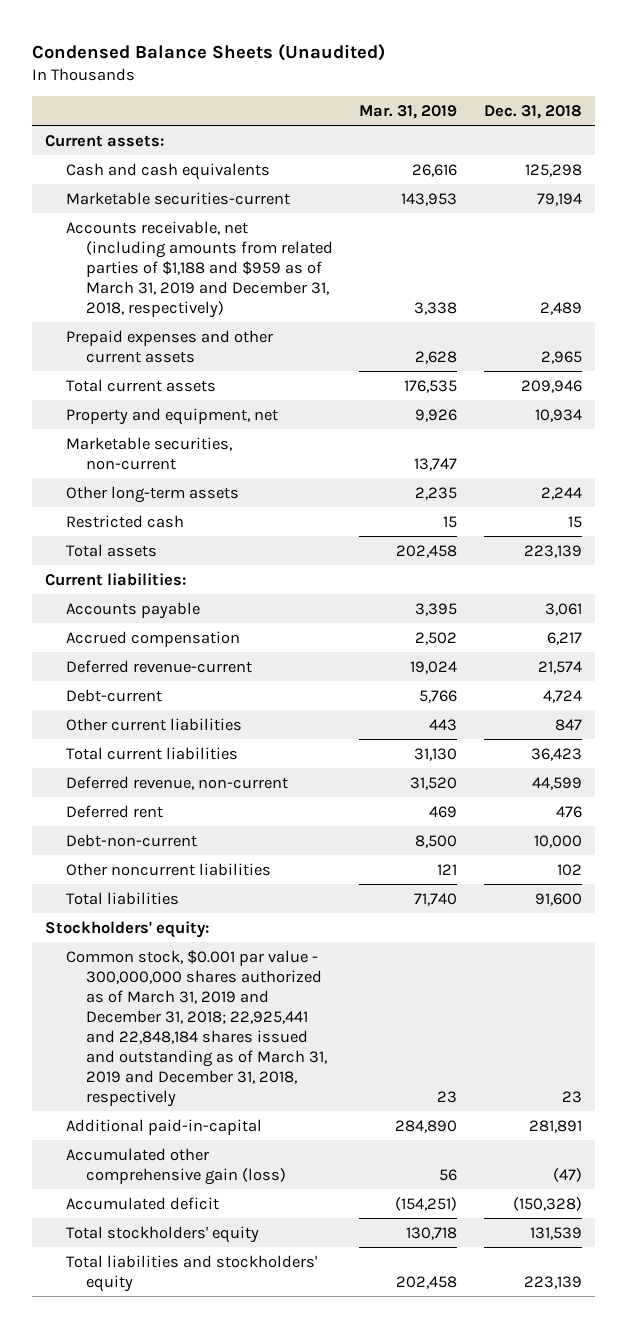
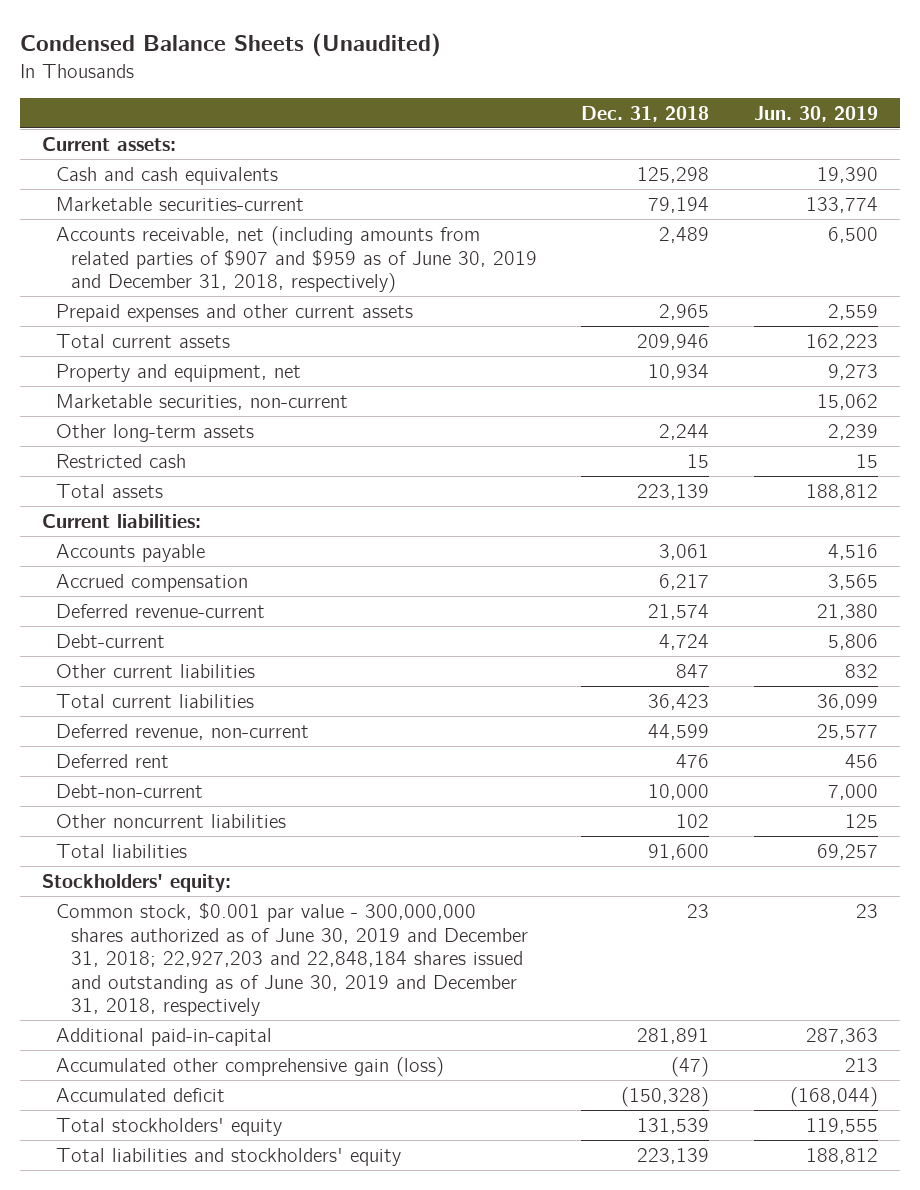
[359,104,458,119] Mar. 31, 2019 -> none
none -> [754,105,879,122] Jun. 30, 2019
[65,220,334,318] Accounts receivable, net (including amounts from related parties of $1,188 and $959 as of March 31, 2019 and December 31, 2018, respectively) -> [56,225,537,294] Accounts receivable, net (including amounts from related parties of $907 and $959 as of June 30, 2019 and December 31, 2018, respectively)
[65,949,328,1107] Common stock, $0.001 par value - 300,000,000 shares authorized as of March 31, 2019 and December 31, 2018; 22,925,441 and 22,848,184 shares issued and outstanding as of March 31, 2019 and December 31, 2018, respectively -> [56,902,528,1017] Common stock, $0.001 par value - 300,000,000 shares authorized as of June 30, 2019 and December 31, 2018; 22,927,203 and 22,848,184 shares issued and outstanding as of June 30, 2019 and December 31, 2018, respectively

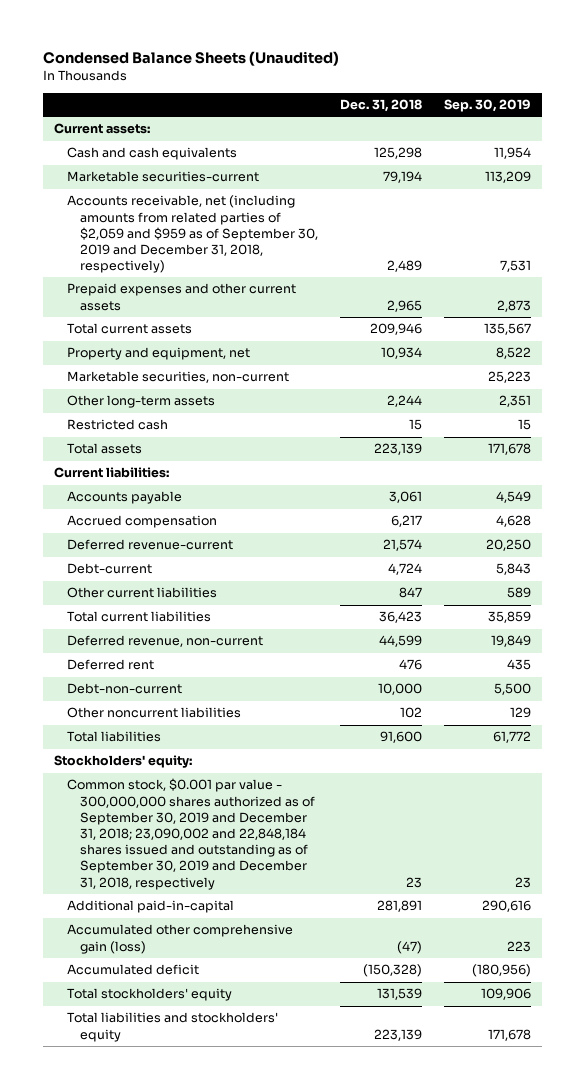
[754,105,879,122] Jun. 30, 2019 -> none
none -> [443,99,531,113] Sep. 30, 2019
[56,225,537,294] Accounts receivable, net (including amounts from related parties of $907 and $959 as of June 30, 2019 and December 31, 2018, respectively) -> [66,195,318,274] Accounts receivable, net (including amounts from related parties of $2,059 and $959 as of September 30, 2019 and December 31, 2018, respectively)
[56,902,528,1017] Common stock, $0.001 par value - 300,000,000 shares authorized as of June 30, 2019 and December 31, 2018; 22,927,203 and 22,848,184 shares issued and outstanding as of June 30, 2019 and December 31, 2018, respectively -> [66,778,315,890] Common stock, $0.001 par value - 300,000,000 shares authorized as of September 30, 2019 and December 31, 2018; 23,090,002 and 22,848,184 shares issued and outstanding as of September 30, 2019 and December 31, 2018, respectively

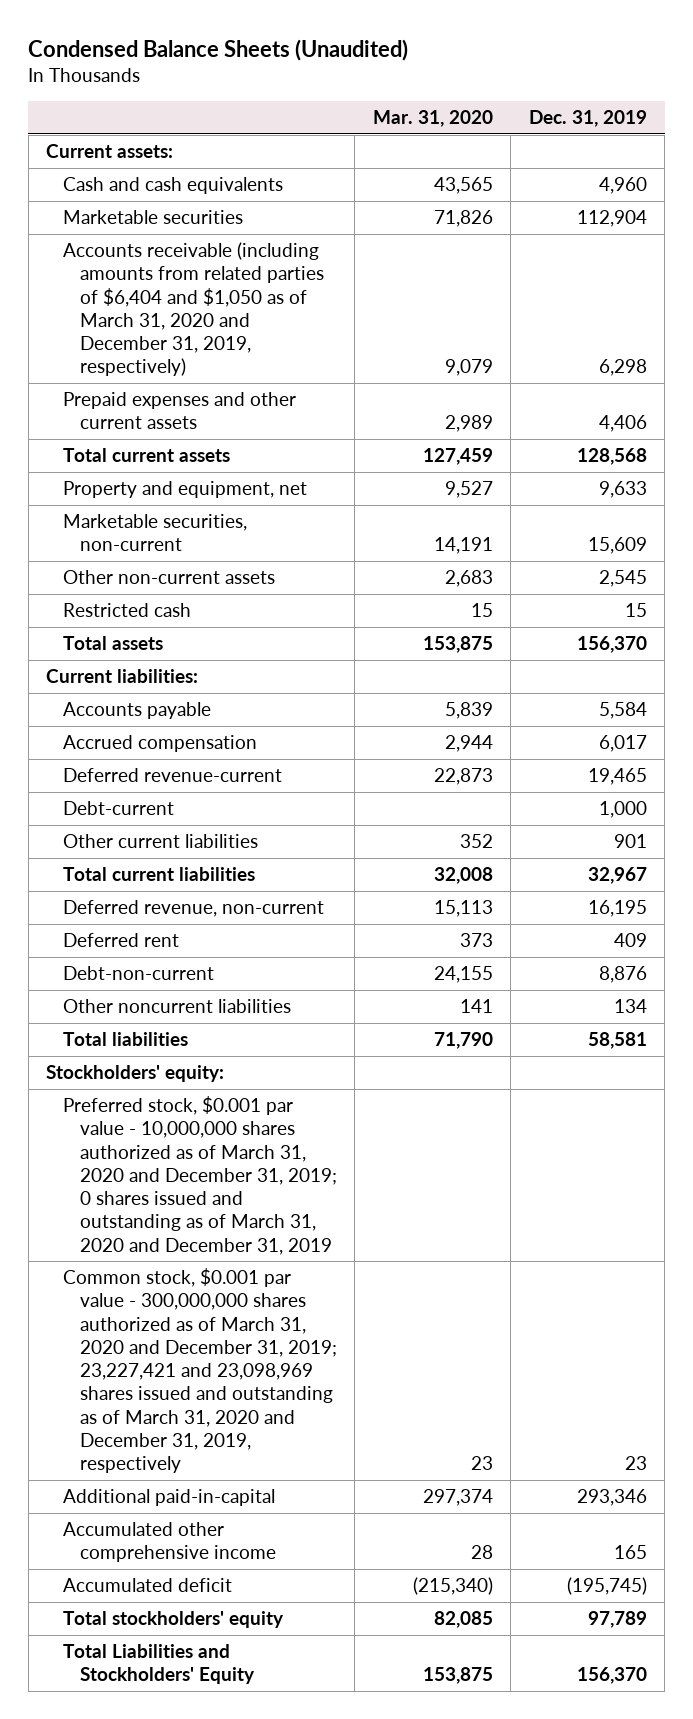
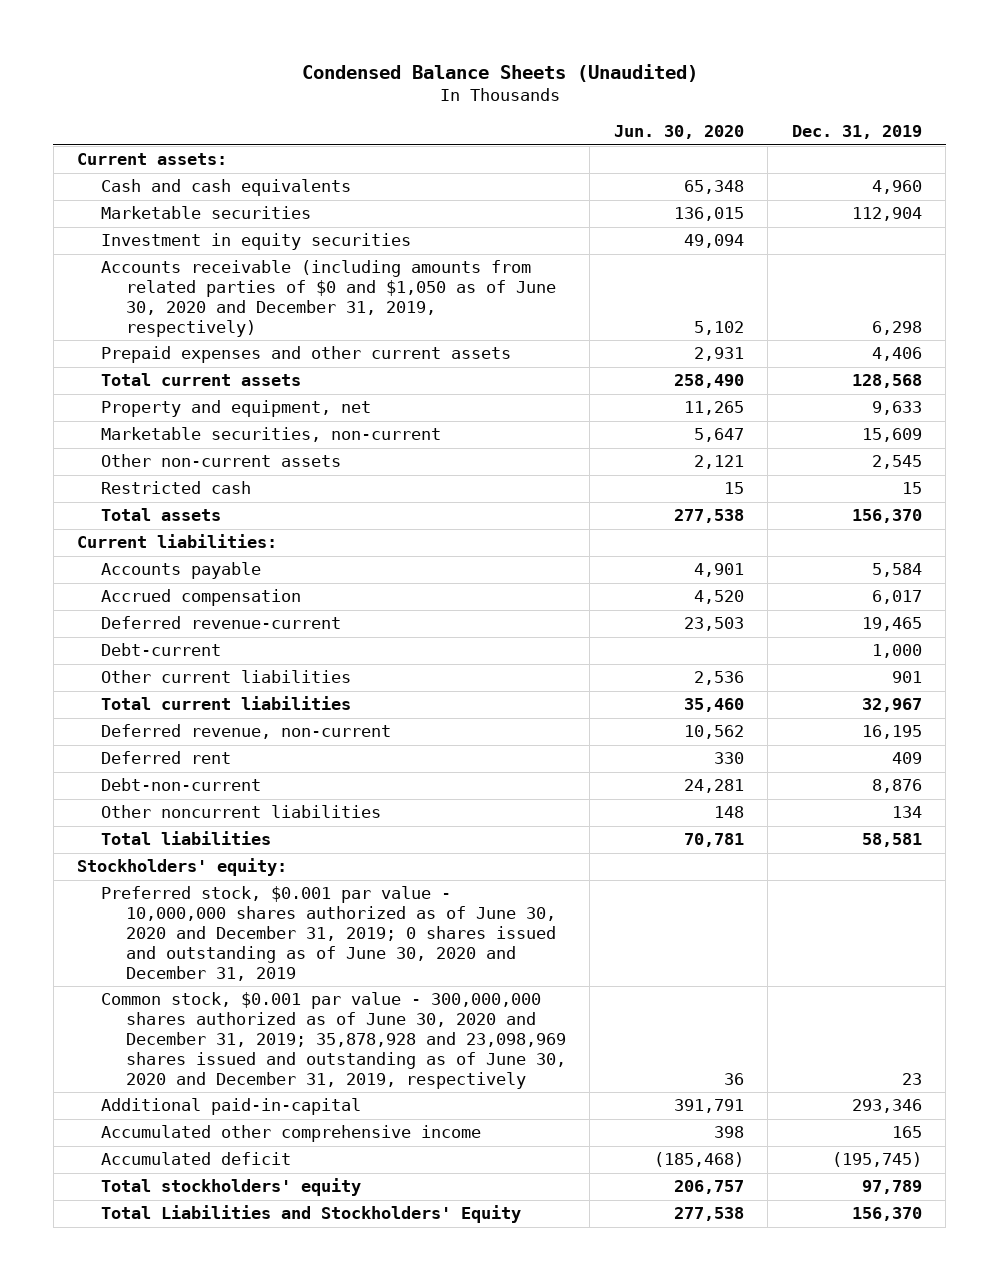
[372,110,493,128] Mar. 31, 2020 -> none
none -> [613,125,744,140] Jun. 30, 2020
none -> [101,233,412,251] Investment in equity securities
[62,242,324,377] Accounts receivable (including amounts from related parties of $6,404 and $1,050 as of March 31, 2020 and December 31, 2019, respectively) -> [101,260,556,337] Accounts receivable (including amounts from related parties of $0 and $1,050 as of June 30, 2020 and December 31, 2019, respectively)
[62,1096,337,1255] Preferred stock, $0.001 par value - 10,000,000 shares authorized as of March 31, 2020 and December 31, 2019; 0 shares issued and outstanding as of March 31, 2020 and December 31, 2019 -> [101,886,556,981] Preferred stock, $0.001 par value - 10,000,000 shares authorized as of June 30, 2020 and December 31, 2019; 0 shares issued and outstanding as of June 30, 2020 and December 31, 2019
[62,1268,337,1474] Common stock, $0.001 par value - 300,000,000 shares authorized as of March 31, 2020 and December 31, 2019; 23,227,421 and 23,098,969 shares issued and outstanding as of March 31, 2020 and December 31, 2019, respectively -> [101,992,566,1089] Common stock, $0.001 par value - 300,000,000 shares authorized as of June 30, 2020 and December 31, 2019; 35,878,928 and 23,098,969 shares issued and outstanding as of June 30, 2020 and December 31, 2019, respectively

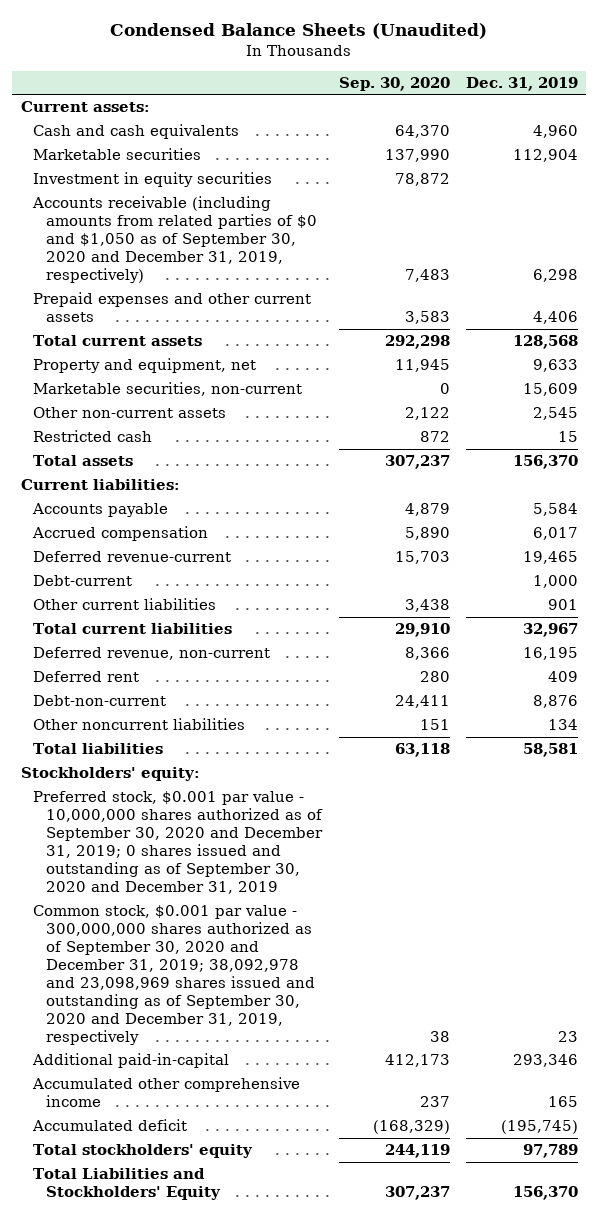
[613,125,744,140] Jun. 30, 2020 -> none
none -> [338,76,450,91] Sep. 30, 2020
[101,260,556,337] Accounts receivable (including amounts from related parties of $0 and $1,050 as of June 30, 2020 and December 31, 2019, respectively) -> [32,196,318,284] Accounts receivable (including amounts from related parties of $0 and $1,050 as of September 30, 2020 and December 31, 2019, respectively)
[101,886,556,981] Preferred stock, $0.001 par value - 10,000,000 shares authorized as of June 30, 2020 and December 31, 2019; 0 shares issued and outstanding as of June 30, 2020 and December 31, 2019 -> [33,791,324,895] Preferred stock, $0.001 par value - 10,000,000 shares authorized as of September 30, 2020 and December 31, 2019; 0 shares issued and outstanding as of September 30, 2020 and December 31, 2019
[101,992,566,1089] Common stock, $0.001 par value - 300,000,000 shares authorized as of June 30, 2020 and December 31, 2019; 35,878,928 and 23,098,969 shares issued and outstanding as of June 30, 2020 and December 31, 2019, respectively -> [33,905,316,1045] Common stock, $0.001 par value - 300,000,000 shares authorized as of September 30, 2020 and December 31, 2019; 38,092,978 and 23,098,969 shares issued and outstanding as of September 30, 2020 and December 31, 2019, respectively

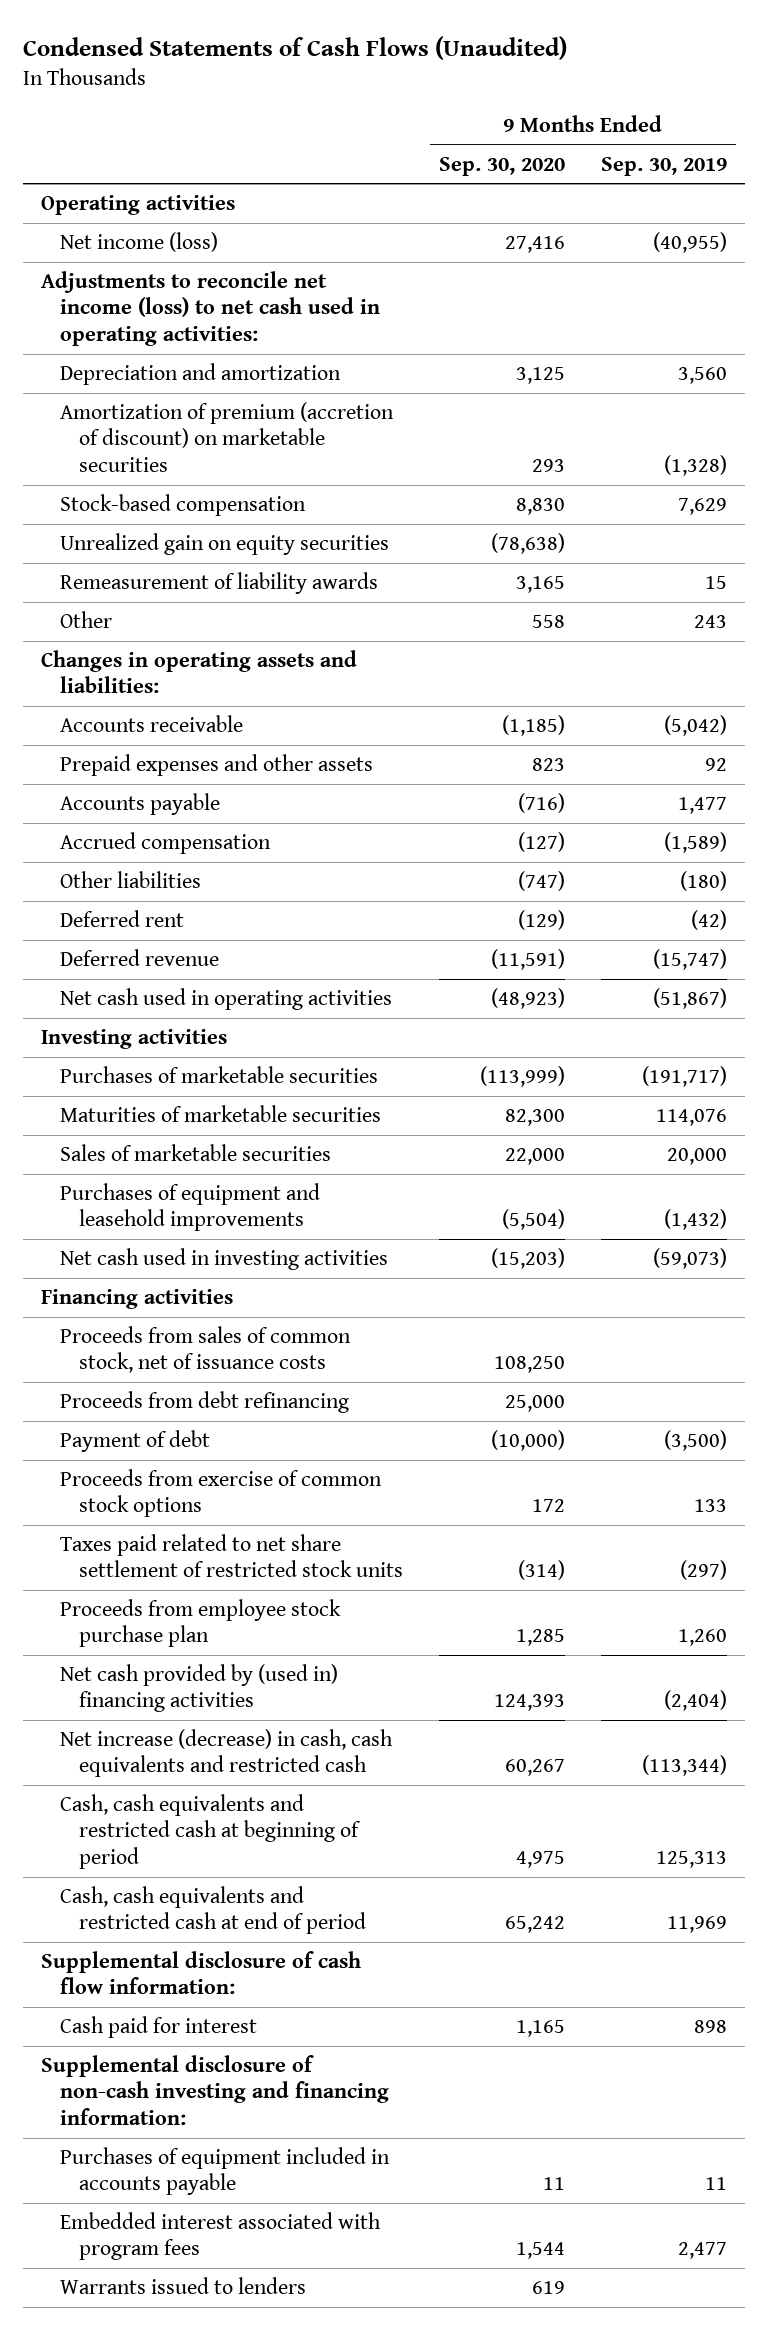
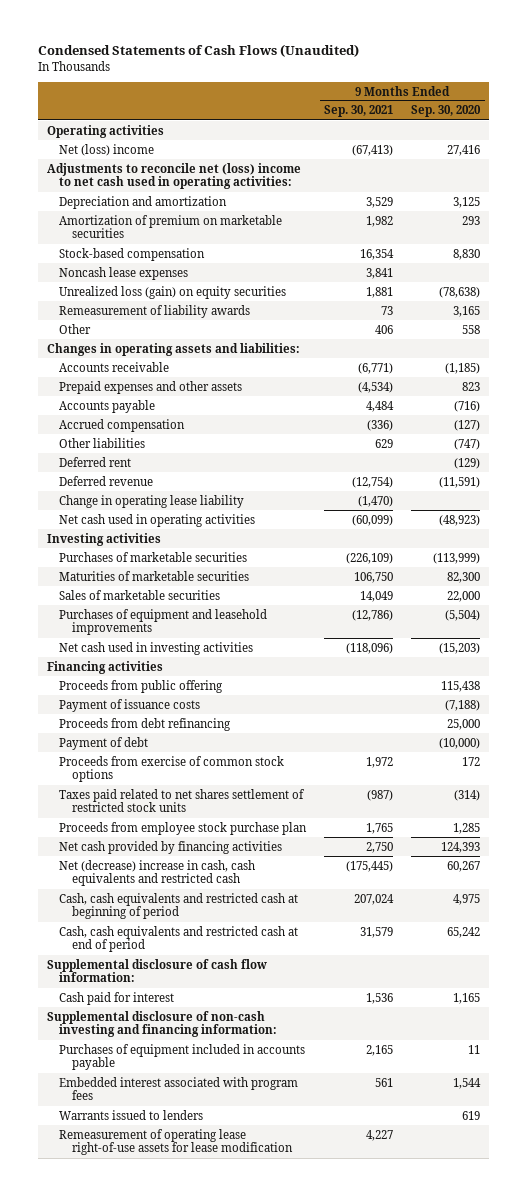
[601,156,728,176] Sep. 30, 2019 -> none
none -> [324,105,394,118] Sep. 30, 2021
[60,231,219,252] Net income (loss) -> [59,143,155,156] Net (loss) income
[40,270,381,346] Adjustments to reconcile net income (loss) to net cash used in operating activities: -> [46,162,301,190] Adjustments to reconcile net (loss) income to net cash used in operating activities:
[60,401,395,472] Amortization of premium (accretion of discount) on marketable securities -> [59,214,283,239] Amortization of premium on marketable securities
none -> [59,266,189,280] Noncash lease expenses
[60,532,390,555] Unrealized gain on equity securities -> [59,285,287,299] Unrealized loss (gain) on equity securities
none -> [59,494,245,508] Change in operating lease liability
[60,1325,352,1374] Proceeds from sales of common stock, net of issuance costs -> none
none -> [59,679,224,693] Proceeds from public offering
none -> [59,698,201,712] Payment of issuance costs
[60,1533,404,1578] Taxes paid related to net share settlement of restricted stock units -> [59,788,306,813] Taxes paid related to net shares settlement of restricted stock units
[60,1663,339,1713] Net cash provided by (used in) financing activities -> [59,840,283,854] Net cash provided by financing activities
[60,1728,394,1778] Net increase (decrease) in cash, cash equivalents and restricted cash -> [59,859,256,887] Net (decrease) increase in cash, cash equivalents and restricted cash
none -> [59,1128,293,1156] Remeasurement of operating lease right-of-use assets for lease modification

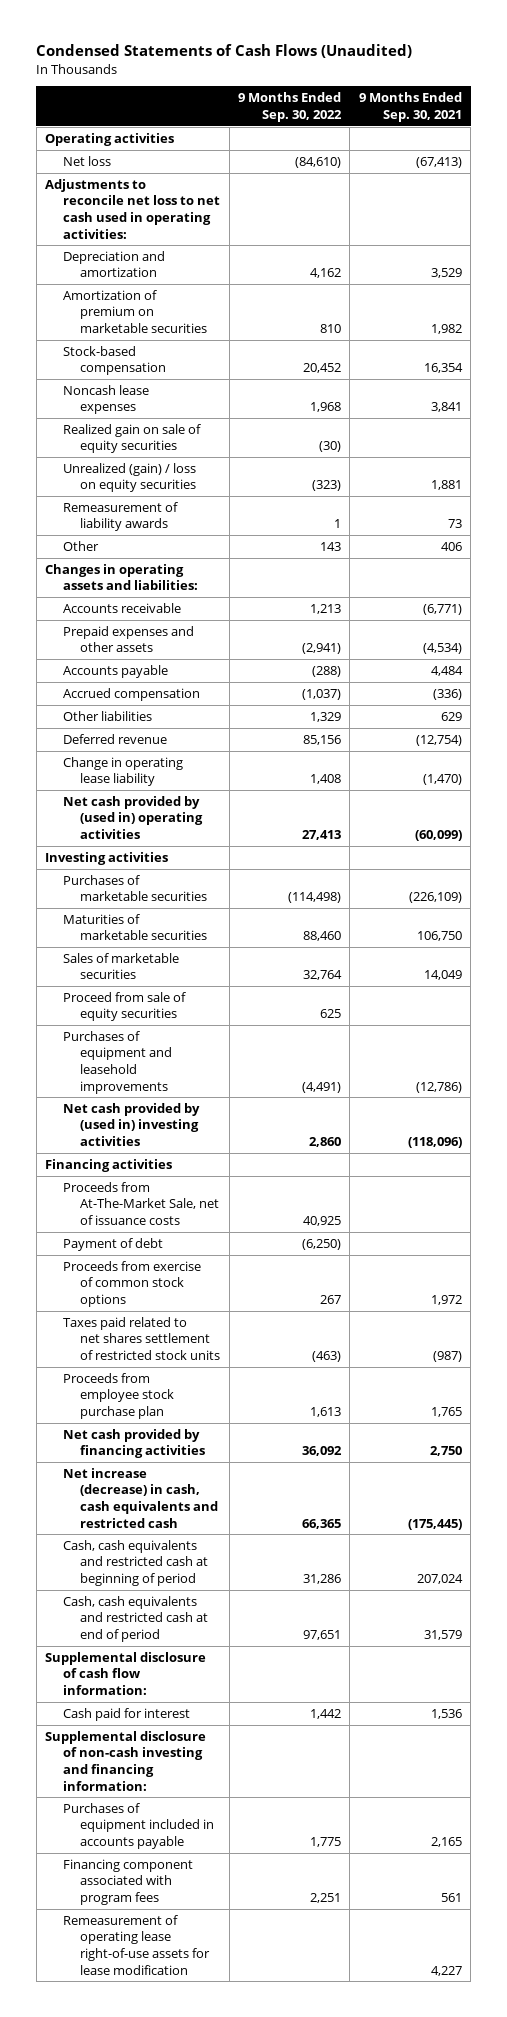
[411,105,482,118] Sep. 30, 2020 -> none
none -> [237,92,342,122] 9 Months Ended Sep. 30, 2022
[59,143,155,156] Net (loss) income -> [62,155,111,166] Net loss
[46,162,301,190] Adjustments to reconcile net (loss) income to net cash used in operating activities: -> [45,178,220,239] Adjustments to reconcile net loss to net cash used in operating activities:
none -> [62,423,201,454] Realized gain on sale of equity securities
[59,285,287,299] Unrealized loss (gain) on equity securities -> [62,462,197,493] Unrealized (gain) / loss on equity securities
[59,456,132,467] Deferred rent -> none
[59,513,256,527] Net cash used in operating activities -> [62,795,204,839] Net cash provided by (used in) operating activities
none -> [62,991,186,1022] Proceed from sale of equity securities
[59,641,254,655] Net cash used in investing activities -> [62,1102,200,1146] Net cash provided by (used in) investing activities
[59,698,201,712] Payment of issuance costs -> none
[59,717,232,731] Proceeds from debt refinancing -> none
[59,679,224,693] Proceeds from public offering -> [62,1181,220,1225] Proceeds from At-The-Market Sale, net of issuance costs
[59,859,256,887] Net (decrease) increase in cash, cash equivalents and restricted cash -> [62,1467,219,1528] Net increase (decrease) in cash, cash equivalents and restricted cash
[59,1109,204,1120] Warrants issued to lenders -> none
[59,1076,299,1101] Embedded interest associated with program fees -> [62,1858,193,1905] Financing component associated with program fees

